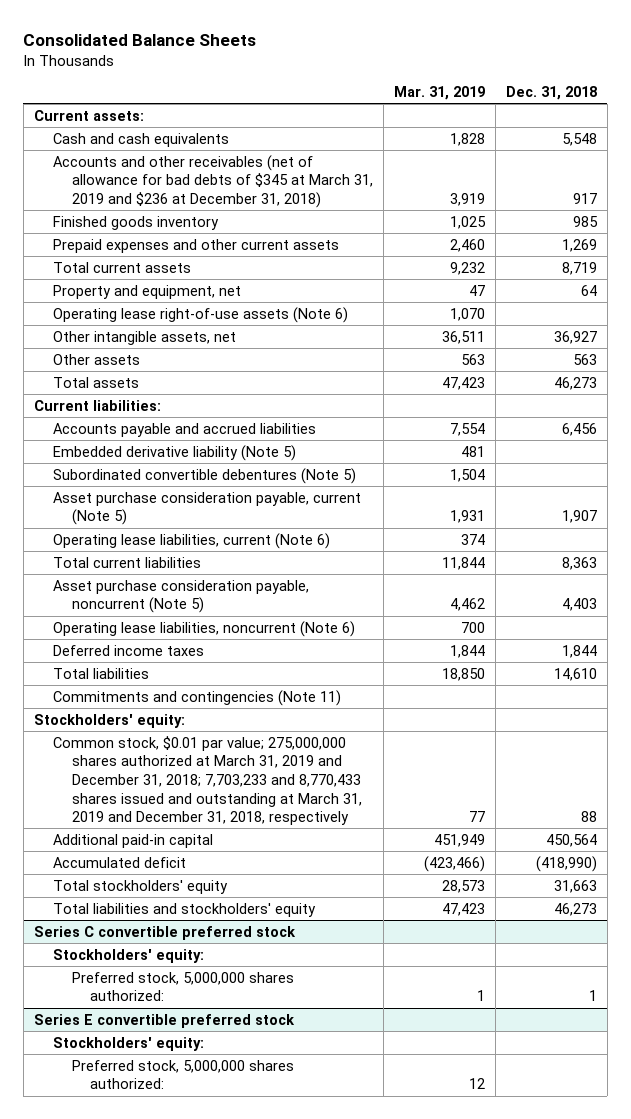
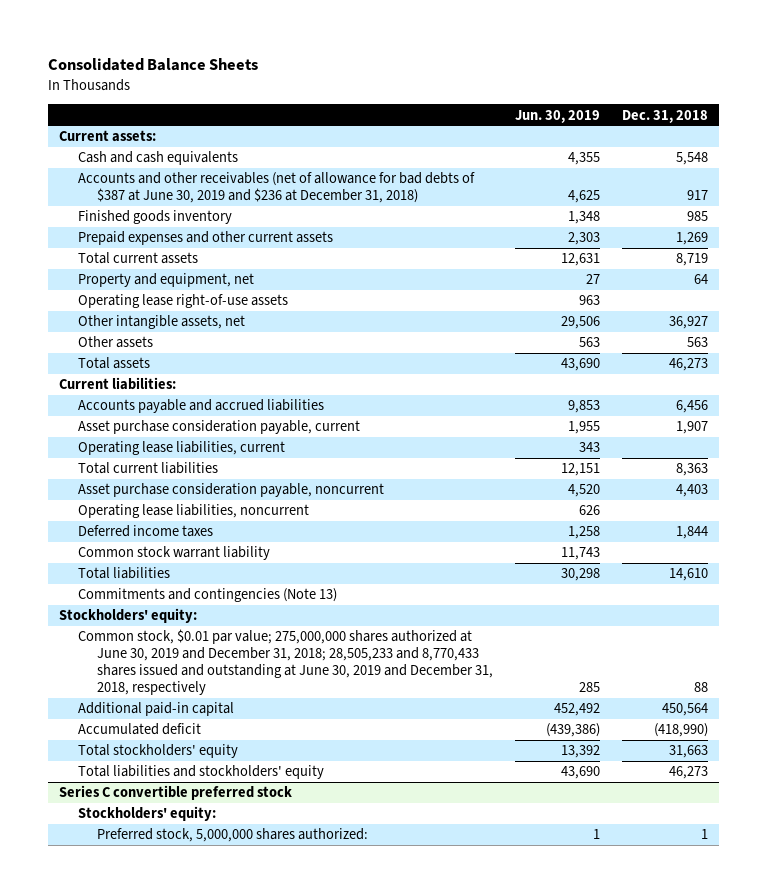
[393,85,485,100] Mar. 31, 2019 -> none
none -> [515,109,601,123] Jun. 30, 2019
[52,154,373,208] Accounts and other receivables (net of allowance for bad debts of $345 at March 31, 2019 and $236 at December 31, 2018) -> [77,172,475,204] Accounts and other receivables (net of allowance for bad debts of $387 at June 30, 2019 and $236 at December 31, 2018)
[52,306,348,323] Operating lease right-of-use assets (Note 6) -> [77,294,288,309] Operating lease right-of-use assets
[52,444,296,461] Embedded derivative liability (Note 5) -> none
[52,467,356,484] Subordinated convertible debentures (Note 5) -> none
[52,491,361,526] Asset purchase consideration payable, current (Note 5) -> [77,420,360,435] Asset purchase consideration payable, current
[52,532,330,549] Operating lease liabilities, current (Note 6) -> [77,441,285,456] Operating lease liabilities, current
[52,579,309,614] Asset purchase consideration payable, noncurrent (Note 5) -> [77,483,384,498] Asset purchase consideration payable, noncurrent
[52,620,355,637] Operating lease liabilities, noncurrent (Note 6) -> [77,504,309,519] Operating lease liabilities, noncurrent
none -> [77,546,270,561] Common stock warrant liability
[52,689,341,706] Commitments and contingencies (Note 11) -> [77,588,337,603] Commitments and contingencies (Note 13)
[52,735,362,826] Common stock, $0.01 par value; 275,000,000 shares authorized at March 31, 2019 and December 31, 2018; 7,703,233 and 8,770,433 shares issued and outstanding at March 31, 2019 and December 31, 2018, respectively -> [77,629,493,696] Common stock, $0.01 par value; 275,000,000 shares authorized at June 30, 2019 and December 31, 2018; 28,505,233 and 8,770,433 shares issued and outstanding at June 30, 2019 and December 31, 2018, respectively
[33,1013,295,1028] Series E convertible preferred stock -> none
[52,1036,204,1051] Stockholders' equity: -> none
[71,1059,294,1090] Preferred stock, 5,000,000 shares authorized: -> none

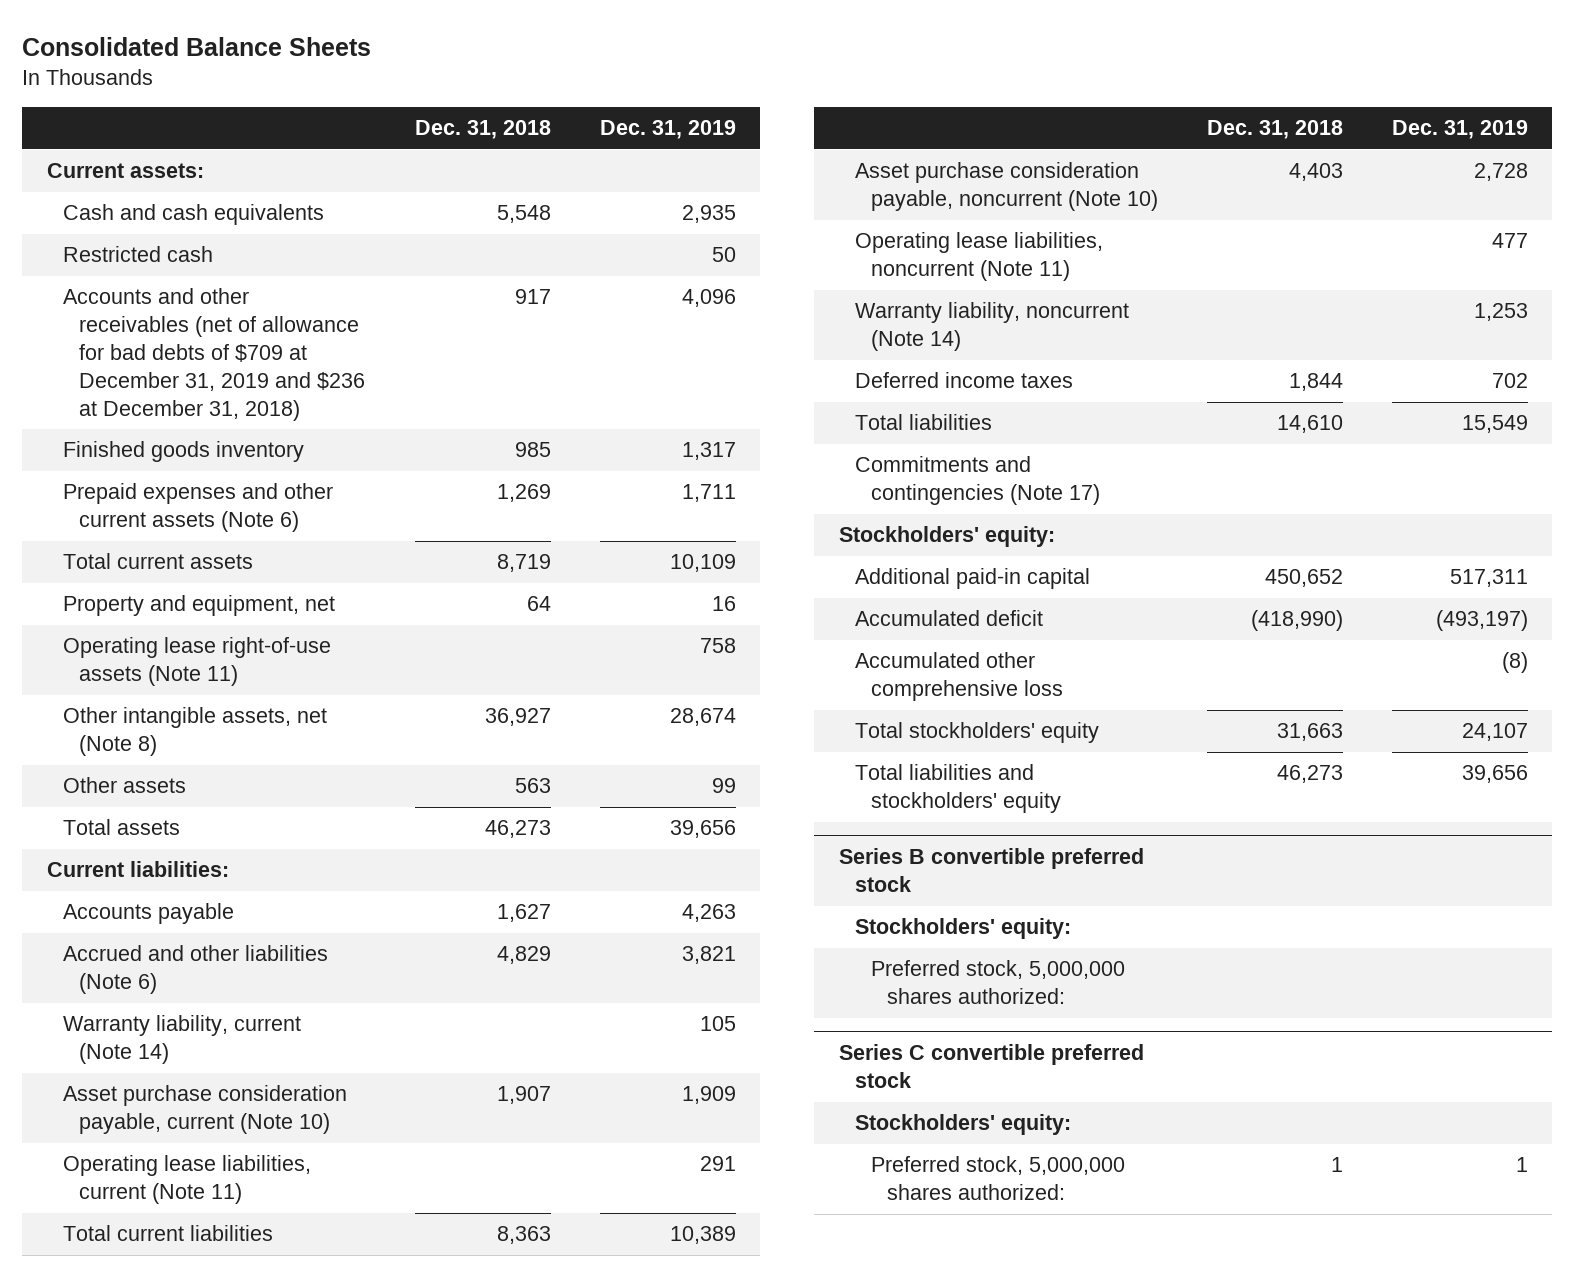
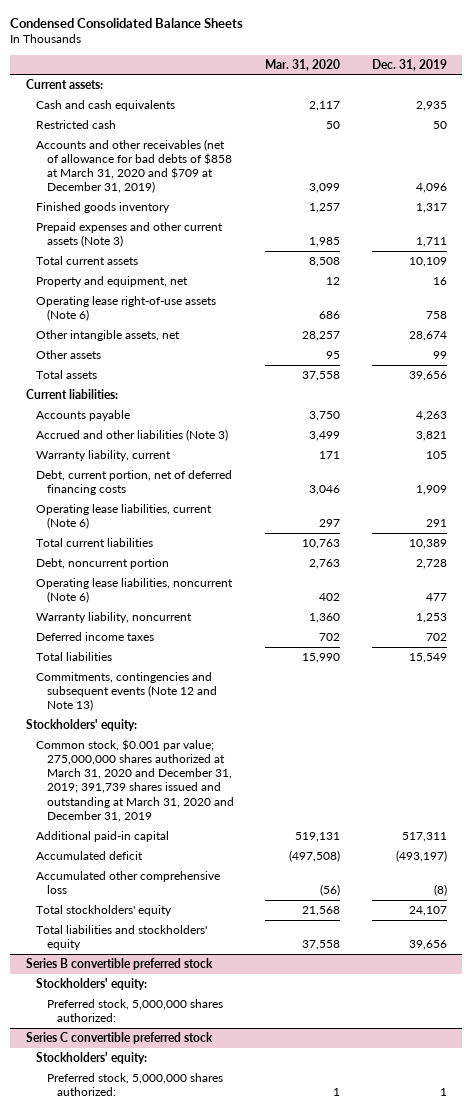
[22,37,372,57] Consolidated Balance Sheets -> [10,17,244,28] Condensed Consolidated Balance Sheets
[415,120,552,140] Dec. 31, 2018 -> none
none -> [265,58,341,71] Mar. 31, 2020
[63,288,366,421] Accounts and other receivables (net of allowance for bad debts of $709 at December 31, 2019 and $236 at December 31, 2018) -> [36,138,232,194] Accounts and other receivables (net of allowance for bad debts of $858 at March 31, 2020 and $709 at December 31, 2019)
[63,483,334,533] Prepaid expenses and other current assets (Note 6) -> [36,221,224,248] Prepaid expenses and other current assets (Note 3)
[63,637,332,687] Operating lease right-of-use assets (Note 11) -> [36,295,217,322] Operating lease right-of-use assets (Note 6)
[63,707,328,757] Other intangible assets, net (Note 8) -> [36,329,181,341] Other intangible assets, net
[63,945,329,995] Accrued and other liabilities (Note 6) -> [36,428,229,441] Accrued and other liabilities (Note 3)
[63,1015,302,1065] Warranty liability, current (Note 14) -> [36,449,172,461] Warranty liability, current
[63,1085,348,1135] Asset purchase consideration payable, current (Note 10) -> [36,469,233,496] Debt, current portion, net of deferred financing costs
[63,1155,312,1205] Operating lease liabilities, current (Note 11) -> [36,503,213,530] Operating lease liabilities, current (Note 6)
[855,162,1159,212] Asset purchase consideration payable, noncurrent (Note 10) -> [36,557,170,569] Debt, noncurrent portion
[855,232,1104,282] Operating lease liabilities, noncurrent (Note 11) -> [36,577,234,604] Operating lease liabilities, noncurrent (Note 6)
[855,302,1130,352] Warranty liability, noncurrent (Note 14) -> [36,611,193,623] Warranty liability, noncurrent
[855,456,1101,506] Commitments and contingencies (Note 17) -> [36,671,217,712] Commitments, contingencies and subsequent events (Note 12 and Note 13)
none -> [36,738,234,822] Common stock, $0.001 par value; 275,000,000 shares authorized at March 31, 2020 and December 31, 2019; 391,739 shares issued and outstanding at March 31, 2020 and December 31, 2019

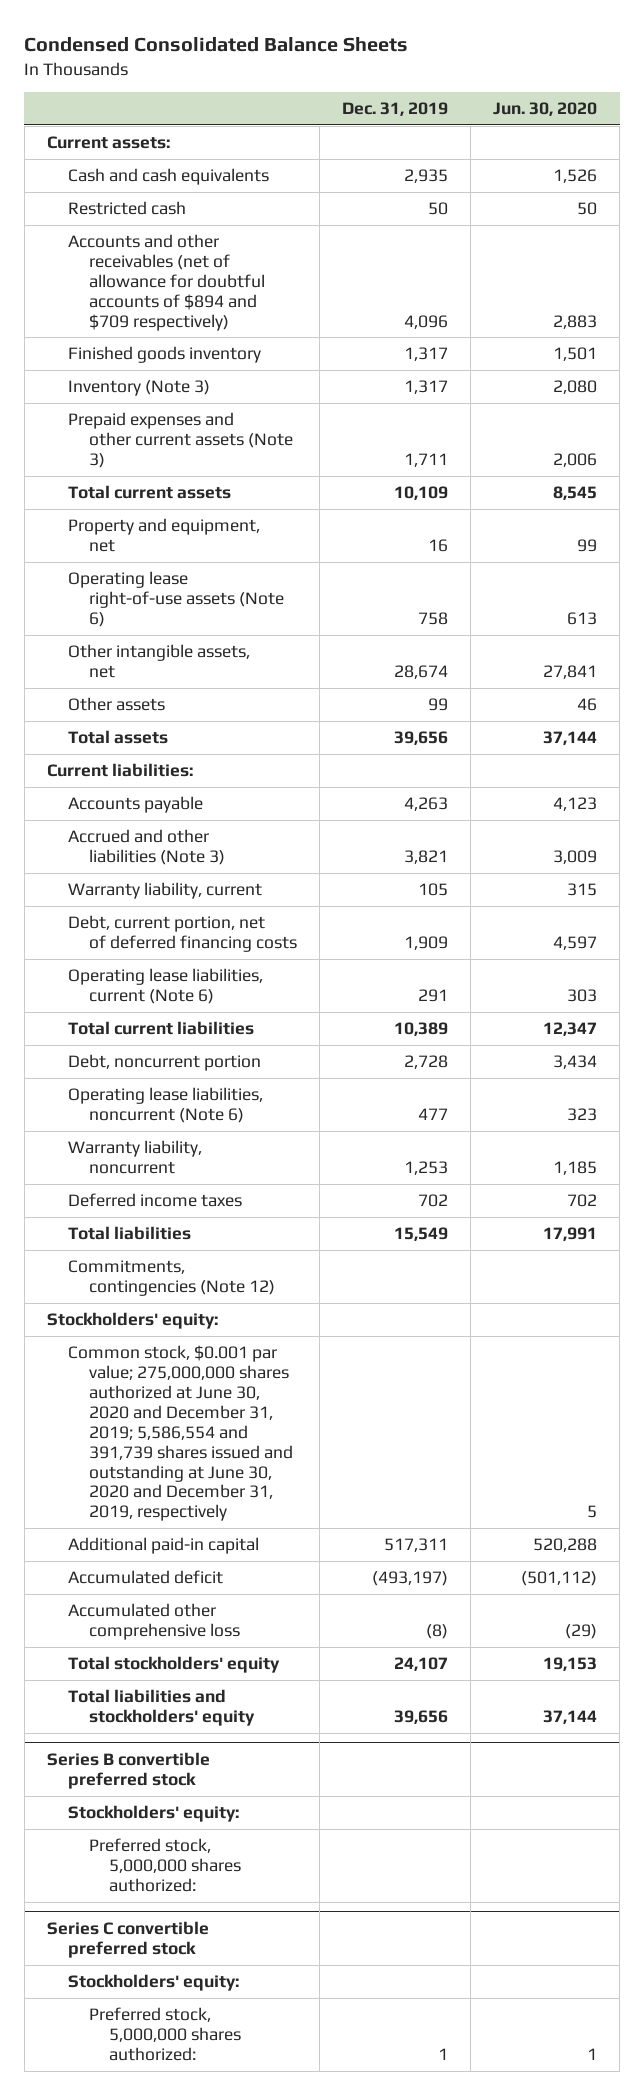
[265,58,341,71] Mar. 31, 2020 -> none
none -> [492,102,597,117] Jun. 30, 2020
[36,138,232,194] Accounts and other receivables (net of allowance for bad debts of $858 at March 31, 2020 and $709 at December 31, 2019) -> [67,234,265,331] Accounts and other receivables (net of allowance for doubtful accounts of $894 and $709 respectively)
none -> [67,380,210,397] Inventory (Note 3)
[36,671,217,712] Commitments, contingencies and subsequent events (Note 12 and Note 13) -> [67,1260,275,1296] Commitments, contingencies (Note 12)
[36,738,234,822] Common stock, $0.001 par value; 275,000,000 shares authorized at March 31, 2020 and December 31, 2019; 391,739 shares issued and outstanding at March 31, 2020 and December 31, 2019 -> [67,1345,293,1522] Common stock, $0.001 par value; 275,000,000 shares authorized at June 30, 2020 and December 31, 2019; 5,586,554 and 391,739 shares issued and outstanding at June 30, 2020 and December 31, 2019, respectively

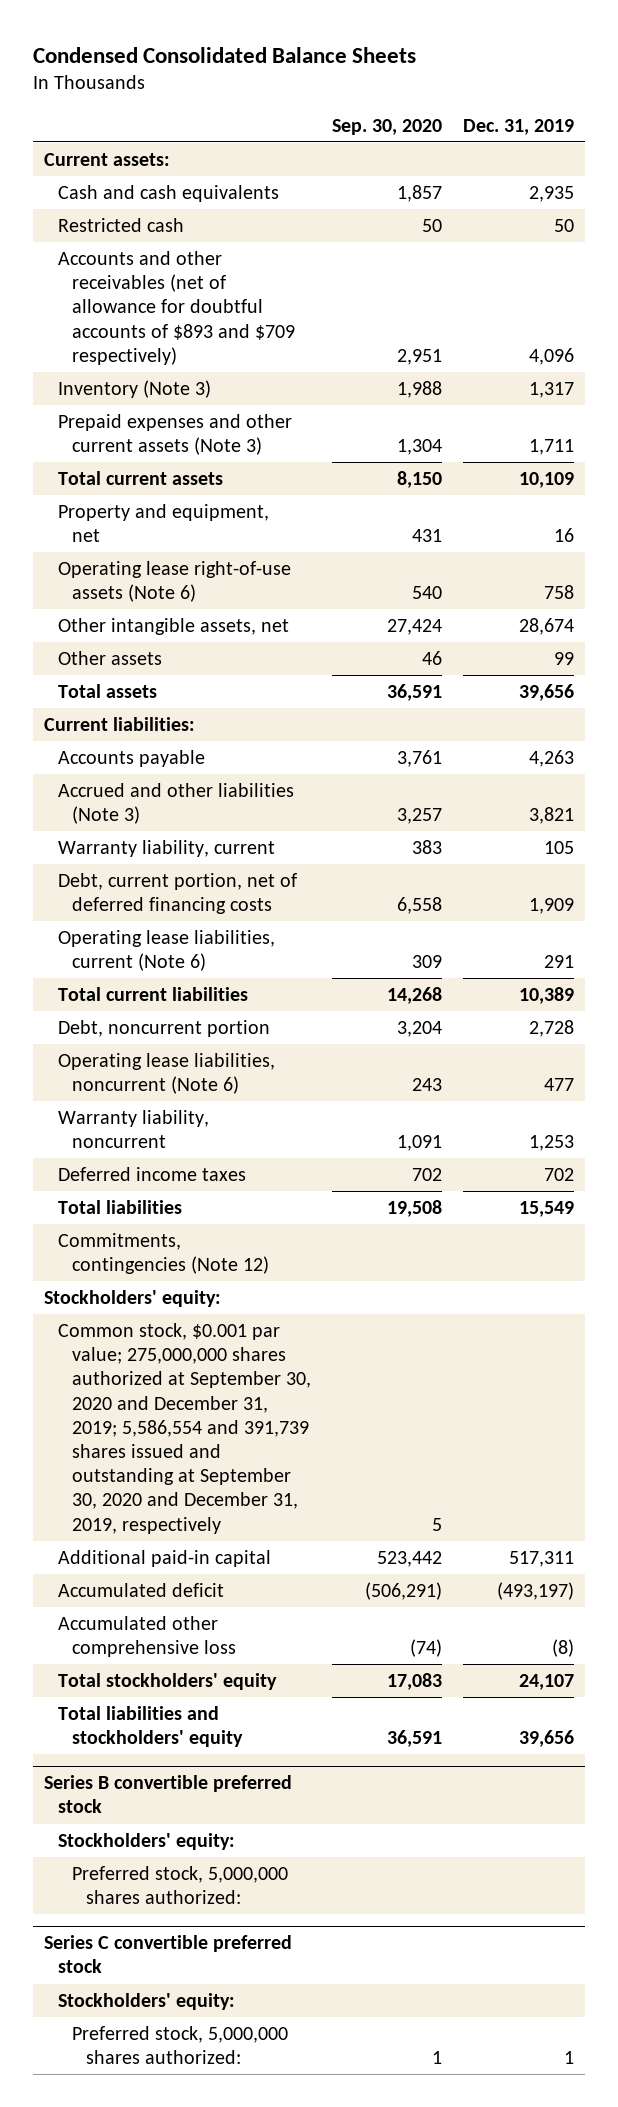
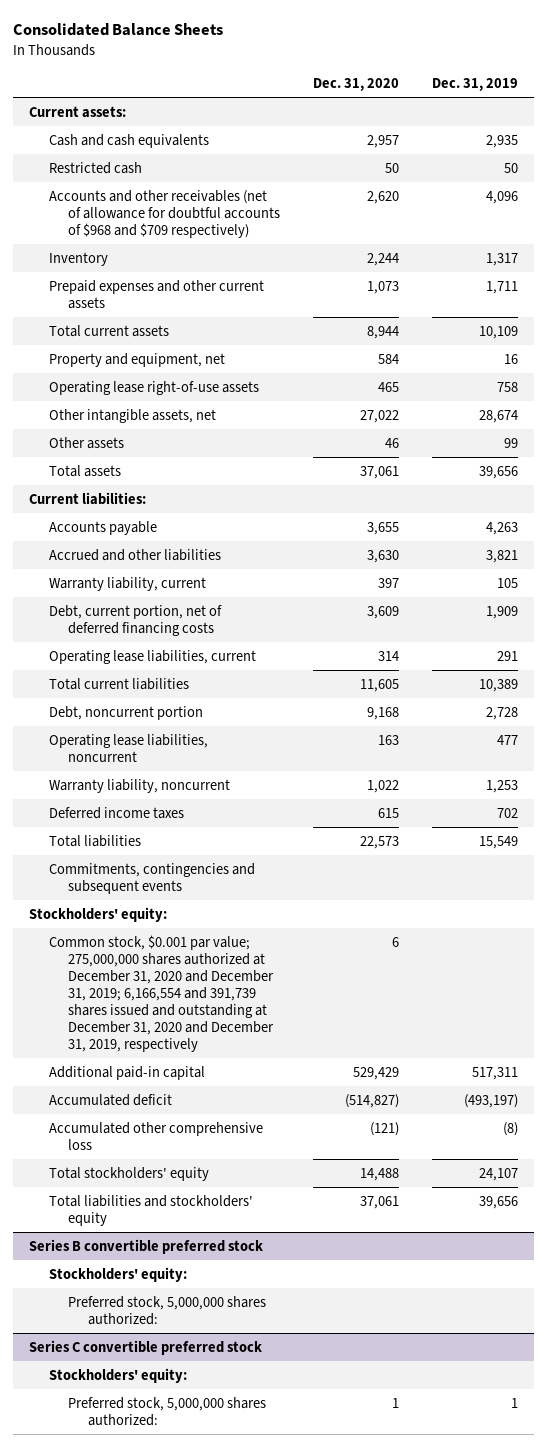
[33,47,417,64] Condensed Consolidated Balance Sheets -> [12,23,223,37] Consolidated Balance Sheets
[332,118,443,135] Sep. 30, 2020 -> none
none -> [313,77,400,91] Dec. 31, 2020
[57,250,295,365] Accounts and other receivables (net of allowance for doubtful accounts of $893 and $709 respectively) -> [48,189,281,238] Accounts and other receivables (net of allowance for doubtful accounts of $968 and $709 respectively)
[57,379,211,398] Inventory (Note 3) -> [48,251,108,266] Inventory
[57,413,292,456] Prepaid expenses and other current assets (Note 3) -> [48,279,264,309] Prepaid expenses and other current assets
[57,560,291,603] Operating lease right-of-use assets (Note 6) -> [48,380,259,395] Operating lease right-of-use assets
[57,782,294,825] Accrued and other liabilities (Note 3) -> [48,548,221,561] Accrued and other liabilities
[57,929,275,972] Operating lease liabilities, current (Note 6) -> [48,649,256,664] Operating lease liabilities, current
[57,1052,275,1095] Operating lease liabilities, noncurrent (Note 6) -> [48,733,208,762] Operating lease liabilities, noncurrent
[57,1232,269,1275] Commitments, contingencies (Note 12) -> [48,862,255,894] Commitments, contingencies and subsequent events
[57,1322,311,1534] Common stock, $0.001 par value; 275,000,000 shares authorized at September 30, 2020 and December 31, 2019; 5,586,554 and 391,739 shares issued and outstanding at September 30, 2020 and December 31, 2019, respectively -> [48,934,275,1052] Common stock, $0.001 par value; 275,000,000 shares authorized at December 31, 2020 and December 31, 2019; 6,166,554 and 391,739 shares issued and outstanding at December 31, 2020 and December 31, 2019, respectively

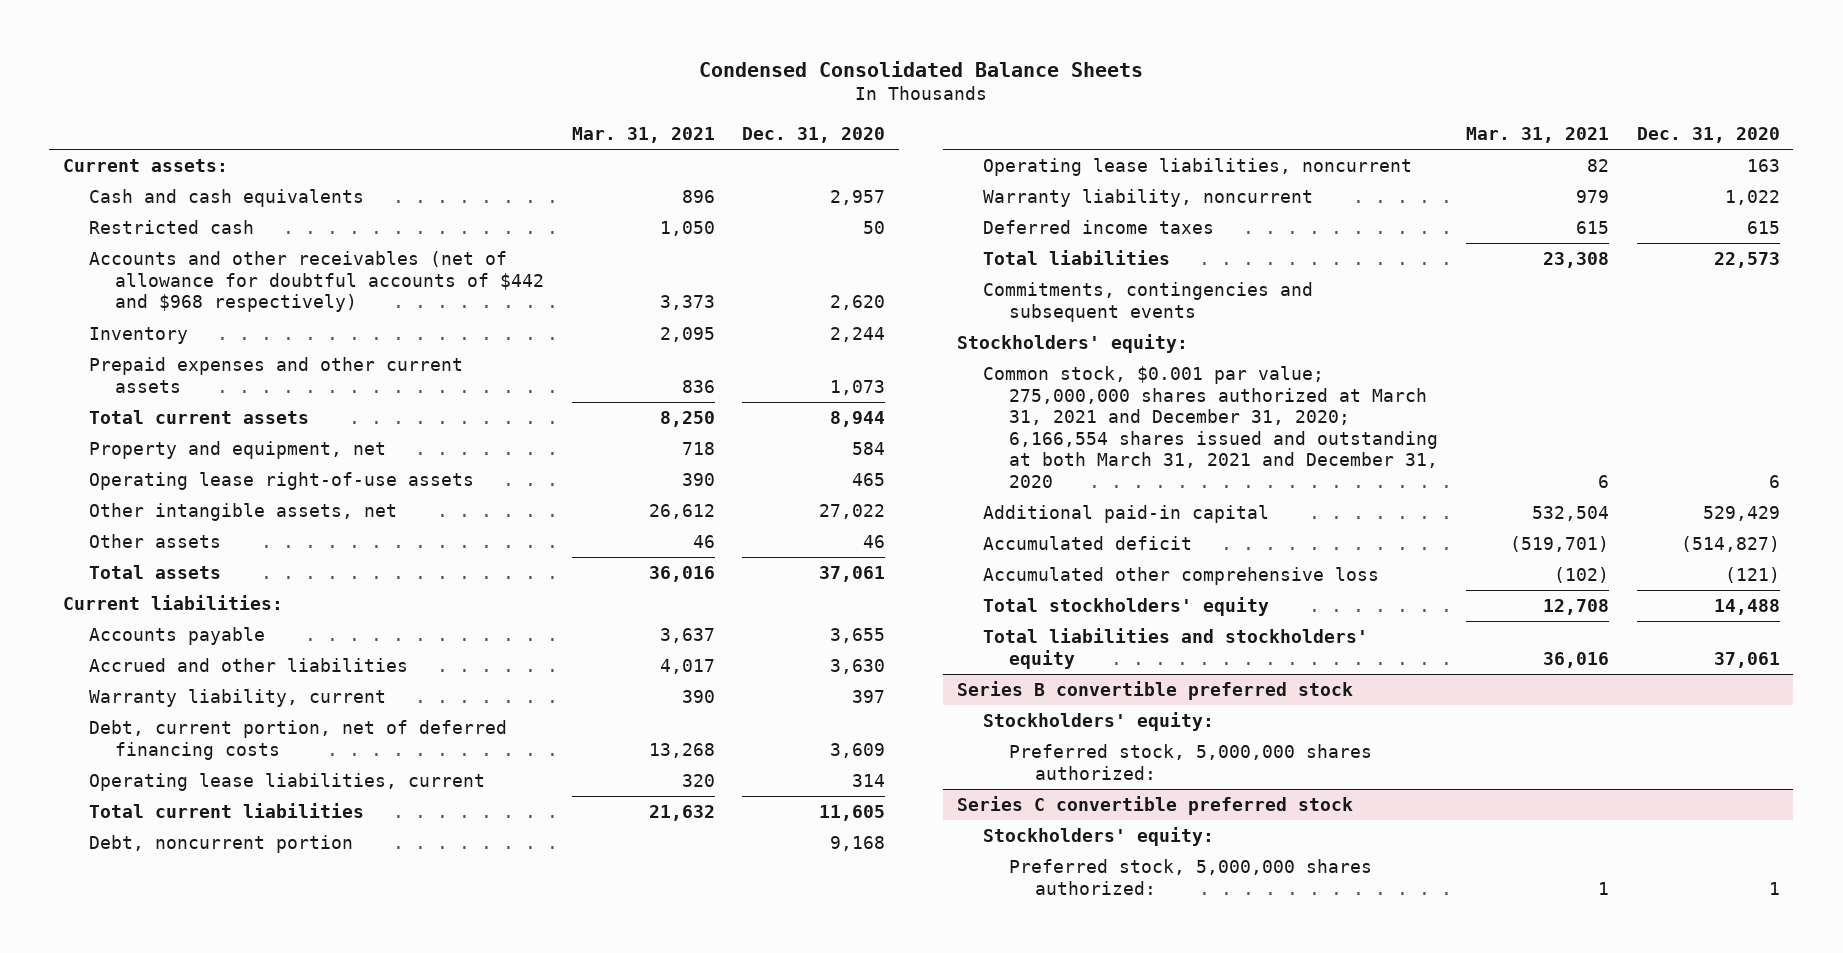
[12,23,223,37] Consolidated Balance Sheets -> [699,60,1144,77] Condensed Consolidated Balance Sheets
[431,77,518,91] Dec. 31, 2019 -> none
none -> [571,127,715,144] Mar. 31, 2021
[48,189,281,238] Accounts and other receivables (net of allowance for doubtful accounts of $968 and $709 respectively) -> [89,251,544,313] Accounts and other receivables (net of allowance for doubtful accounts of $442 and $968 respectively)
[48,934,275,1052] Common stock, $0.001 par value; 275,000,000 shares authorized at December 31, 2020 and December 31, 2019; 6,166,554 and 391,739 shares issued and outstanding at December 31, 2020 and December 31, 2019, respectively -> [983,366,1438,489] Common stock, $0.001 par value; 275,000,000 shares authorized at March 31, 2021 and December 31, 2020; 6,166,554 shares issued and outstanding at both March 31, 2021 and December 31, 2020

